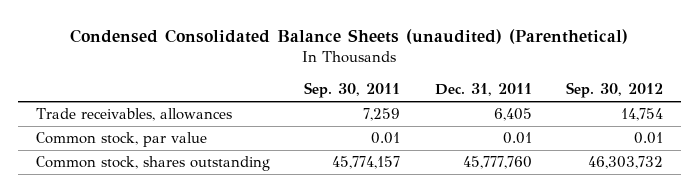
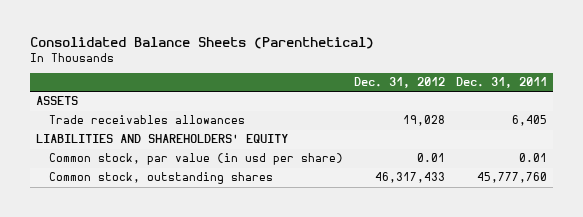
[70,28,629,44] Condensed Consolidated Balance Sheets (unaudited) (Parenthetical) -> [30,37,375,50] Consolidated Balance Sheets (Parenthetical)
[304,82,401,99] Sep. 30, 2011 -> none
[566,82,664,99] Sep. 30, 2012 -> none
none -> [354,77,446,89] Dec. 31, 2012
none -> [35,96,78,106] ASSETS
[35,108,232,122] Trade receivables, allowances -> [49,115,246,125] Trade receivables allowances
none -> [35,134,288,144] LIABILITIES AND SHAREHOLDERS' EQUITY
[35,132,207,148] Common stock, par value -> [49,153,344,166] Common stock, par value (in usd per share)
[35,156,270,172] Common stock, shares outstanding -> [49,172,274,185] Common stock, outstanding shares

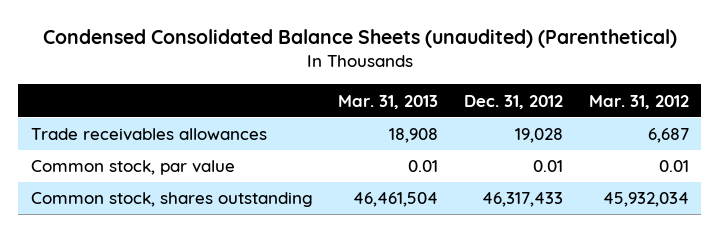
[30,37,375,50] Consolidated Balance Sheets (Parenthetical) -> [42,29,677,49] Condensed Consolidated Balance Sheets (unaudited) (Parenthetical)
[456,77,548,89] Dec. 31, 2011 -> none
none -> [338,94,439,109] Mar. 31, 2013
none -> [588,94,689,109] Mar. 31, 2012
[35,96,78,106] ASSETS -> none
[35,134,288,144] LIABILITIES AND SHAREHOLDERS' EQUITY -> none
[49,153,344,166] Common stock, par value (in usd per share) -> [30,160,235,176] Common stock, par value
[49,172,274,185] Common stock, outstanding shares -> [30,192,313,208] Common stock, shares outstanding

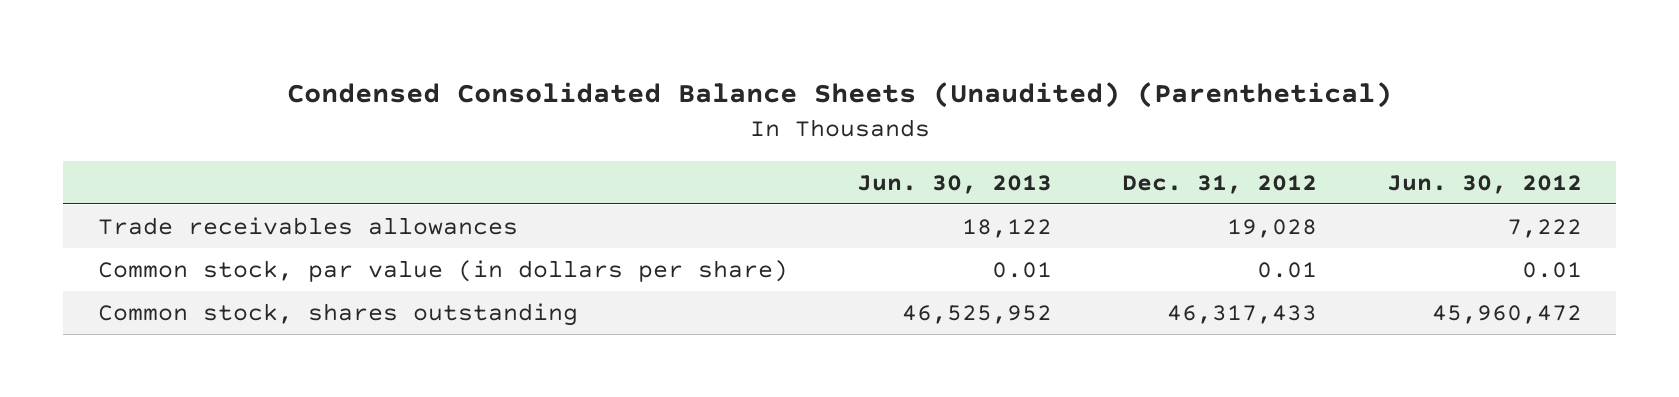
[42,29,677,49] Condensed Consolidated Balance Sheets (unaudited) (Parenthetical) -> [286,81,1392,108] Condensed Consolidated Balance Sheets (Unaudited) (Parenthetical)
[338,94,439,109] Mar. 31, 2013 -> none
[588,94,689,109] Mar. 31, 2012 -> none
none -> [857,174,1053,194] Jun. 30, 2013
none -> [1386,174,1582,194] Jun. 30, 2012
[30,160,235,176] Common stock, par value -> [97,260,788,283] Common stock, par value (in dollars per share)

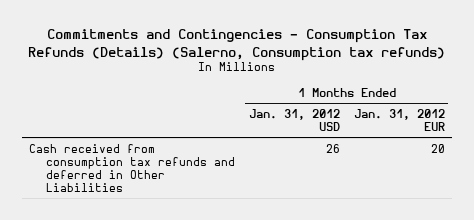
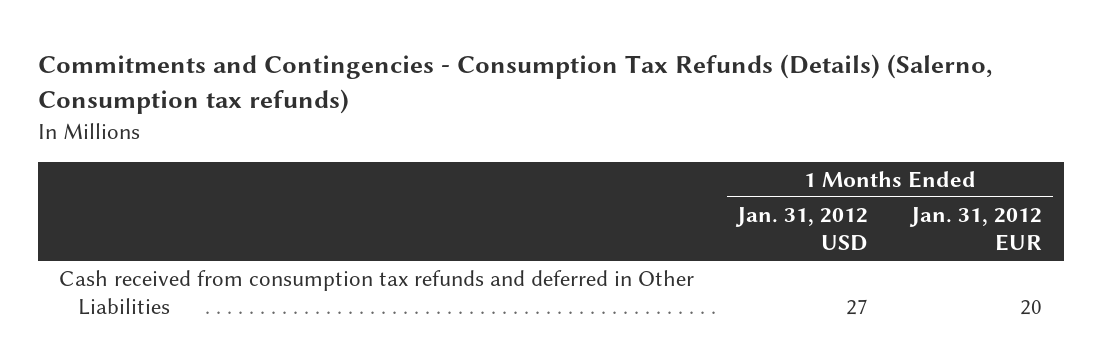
[325,143,340,153] 26 -> [846,299,869,316] 27

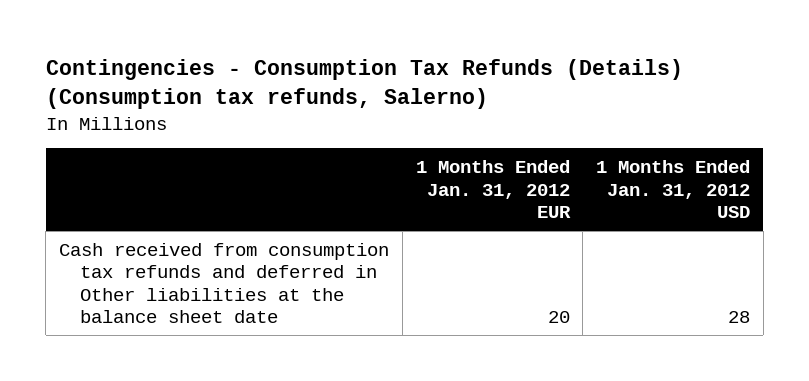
[37,54,992,115] Commitments and Contingencies - Consumption Tax Refunds (Details) (Salerno, Consumption tax refunds) -> [45,59,683,110] Contingencies - Consumption Tax Refunds (Details) (Consumption tax refunds, Salerno)
[59,269,695,316] Cash received from consumption tax refunds and deferred in Other Liabilities -> [59,242,390,324] Cash received from consumption tax refunds and deferred in Other liabilities at the balance sheet date
[846,299,869,316] 27 -> [727,311,750,324] 28

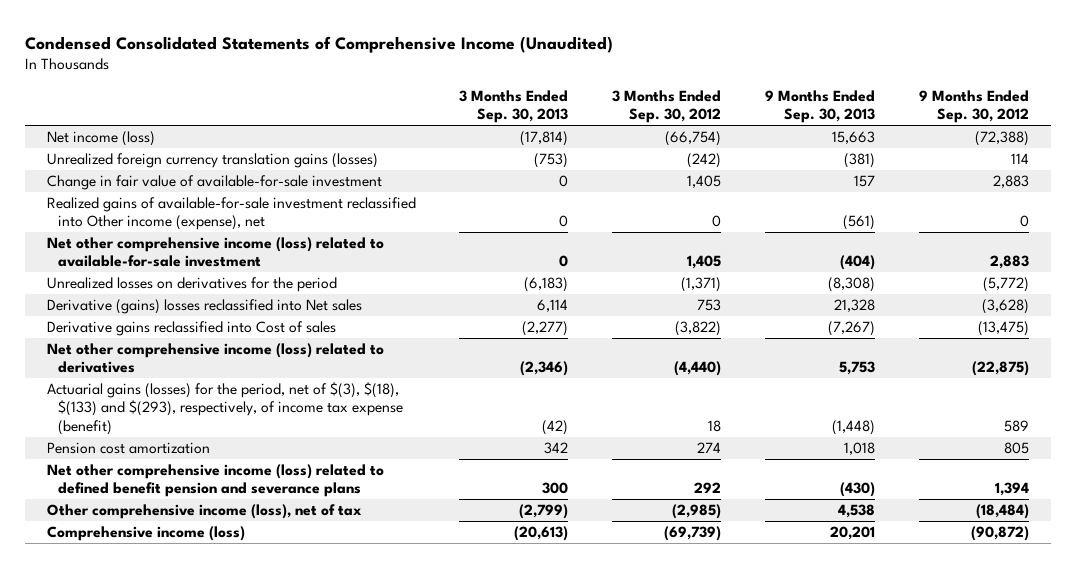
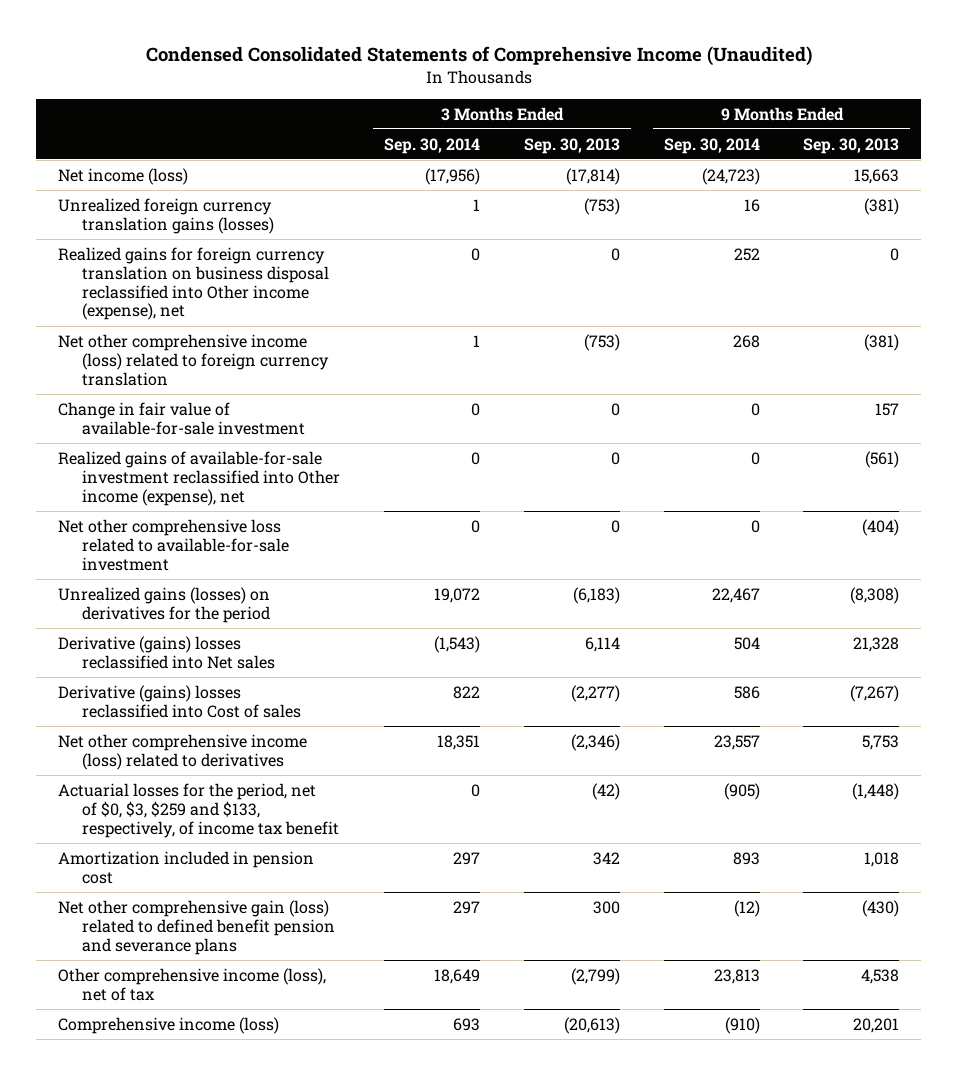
[612,89,722,124] 3 Months Ended Sep. 30, 2012 -> none
[918,89,1029,124] 9 Months Ended Sep. 30, 2012 -> none
none -> [384,137,481,154] Sep. 30, 2014
none -> [663,137,760,154] Sep. 30, 2014
none -> [57,246,330,321] Realized gains for foreign currency translation on business disposal reclassified into Other income (expense), net
none -> [57,333,330,386] Net other comprehensive income (loss) related to foreign currency translation
[46,237,384,268] Net other comprehensive income (loss) related to available-for-sale investment -> [57,518,290,571] Net other comprehensive loss related to available-for-sale investment
[46,277,337,293] Unrealized losses on derivatives for the period -> [57,586,271,623] Unrealized gains (losses) on derivatives for the period
[46,321,336,337] Derivative gains reclassified into Cost of sales -> [57,684,302,718] Derivative (gains) losses reclassified into Cost of sales
[46,382,403,435] Actuarial gains (losses) for the period, net of $(3), $(18), $(133) and $(293), respectively, of income tax expense (benefit) -> [57,782,340,838] Actuarial losses for the period, net of $0, $3, $259 and $133, respectively, of income tax benefit
[46,442,210,455] Pension cost amortization -> [57,850,314,884] Amortization included in pension cost
[46,464,384,498] Net other comprehensive income (loss) related to defined benefit pension and severance plans -> [57,899,336,955] Net other comprehensive gain (loss) related to defined benefit pension and severance plans

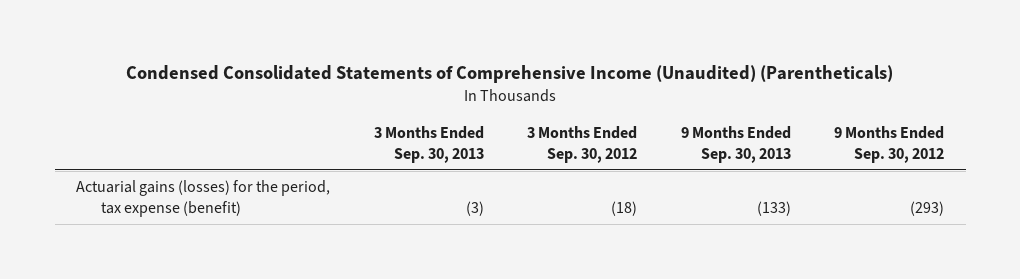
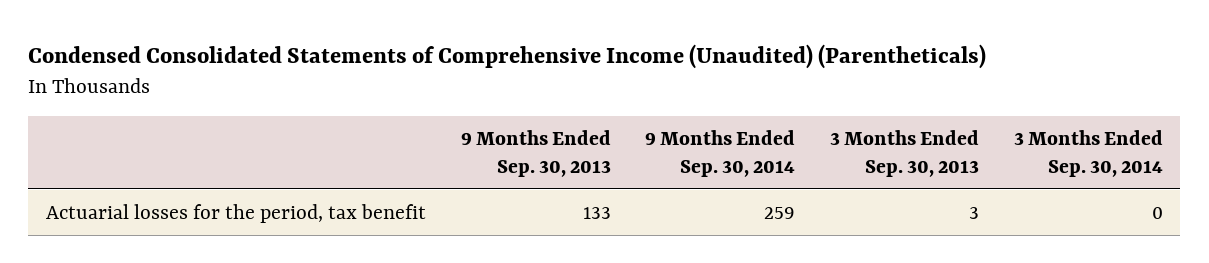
[527,126,638,163] 3 Months Ended Sep. 30, 2012 -> none
[834,126,945,163] 9 Months Ended Sep. 30, 2012 -> none
none -> [645,129,796,177] 9 Months Ended Sep. 30, 2014
none -> [1013,129,1163,177] 3 Months Ended Sep. 30, 2014
[76,180,331,217] Actuarial gains (losses) for the period, tax expense (benefit) -> [45,203,426,223] Actuarial losses for the period, tax benefit
[465,200,484,216] (3) -> [969,206,980,219] 3
[756,200,791,216] (133) -> [582,206,611,219] 133

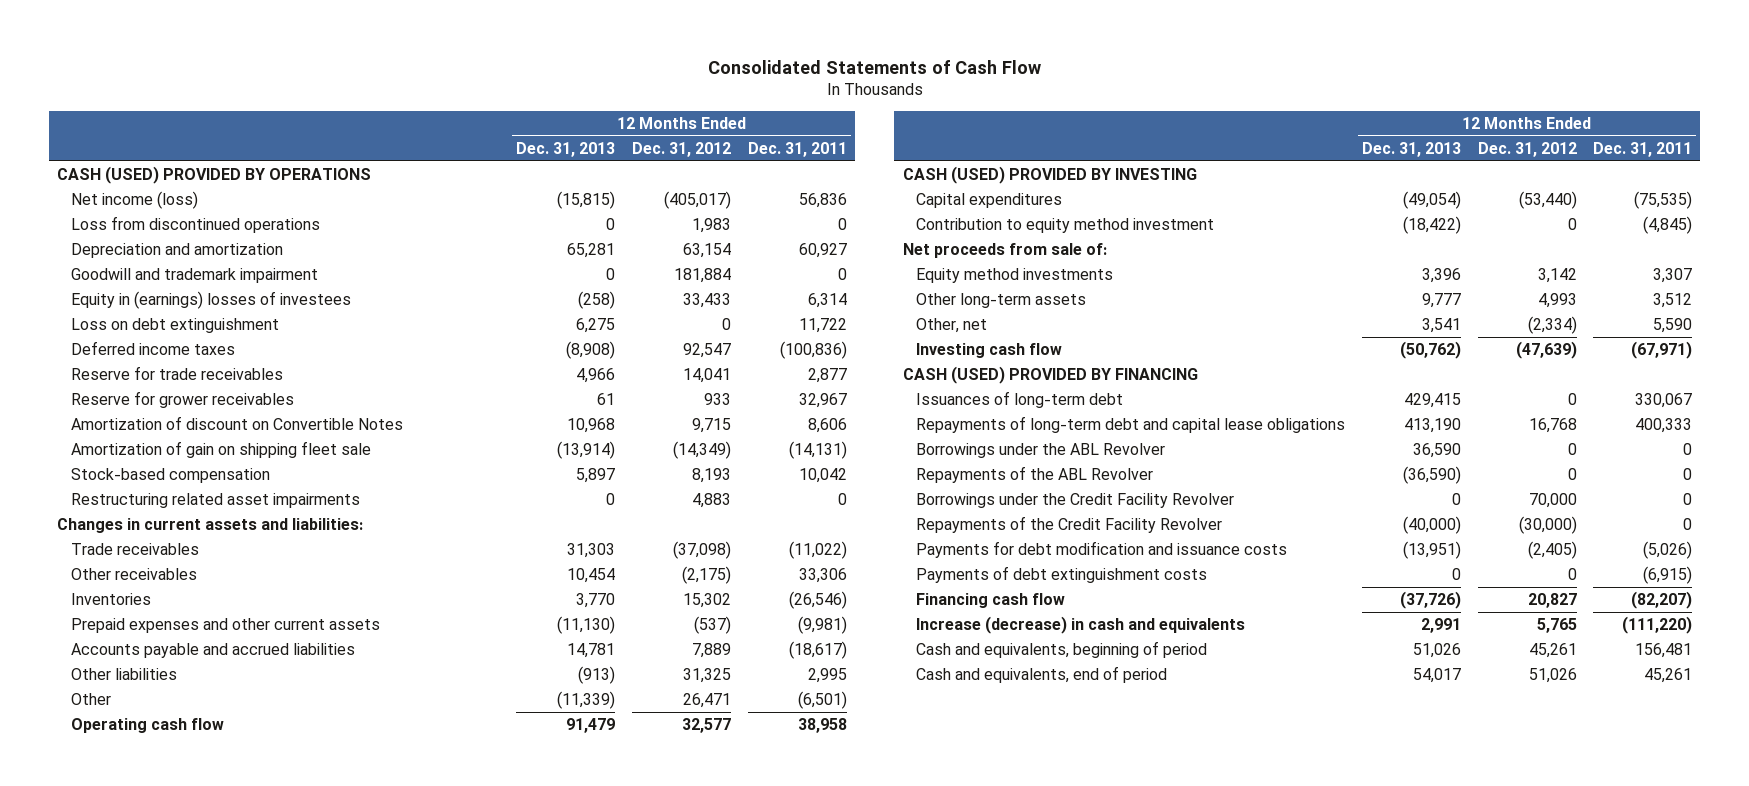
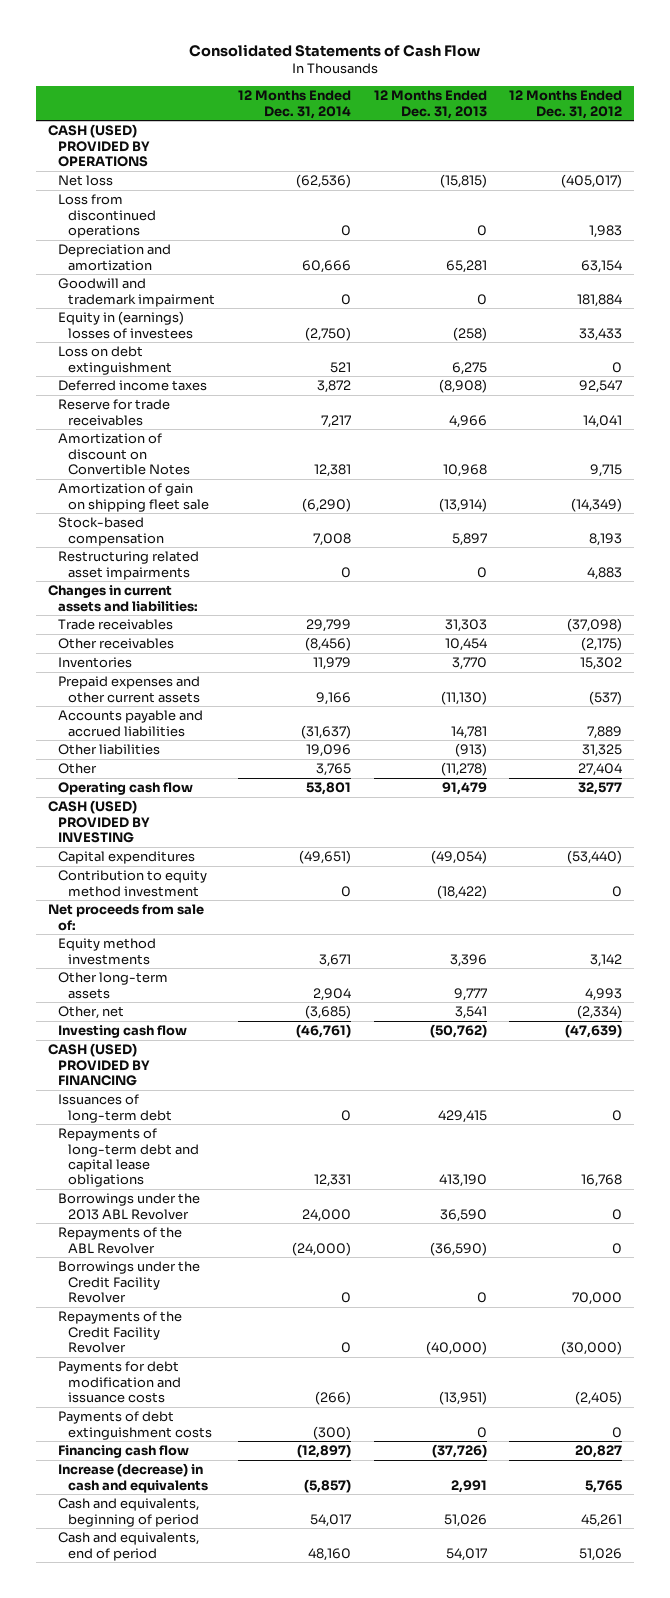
[747,141,847,157] Dec. 31, 2011 -> none
none -> [237,90,351,119] 12 Months Ended Dec. 31, 2014
[70,191,198,210] Net income (loss) -> [57,175,113,187] Net loss
[70,391,294,409] Reserve for grower receivables -> none
[557,691,616,710] (11,339) -> [440,762,487,777] (11,278)
[683,693,732,709] 26,471 -> [578,763,623,777] 27,404
[916,443,1166,459] Borrowings under the ABL Revolver -> [57,1193,200,1220] Borrowings under the 2013 ABL Revolver

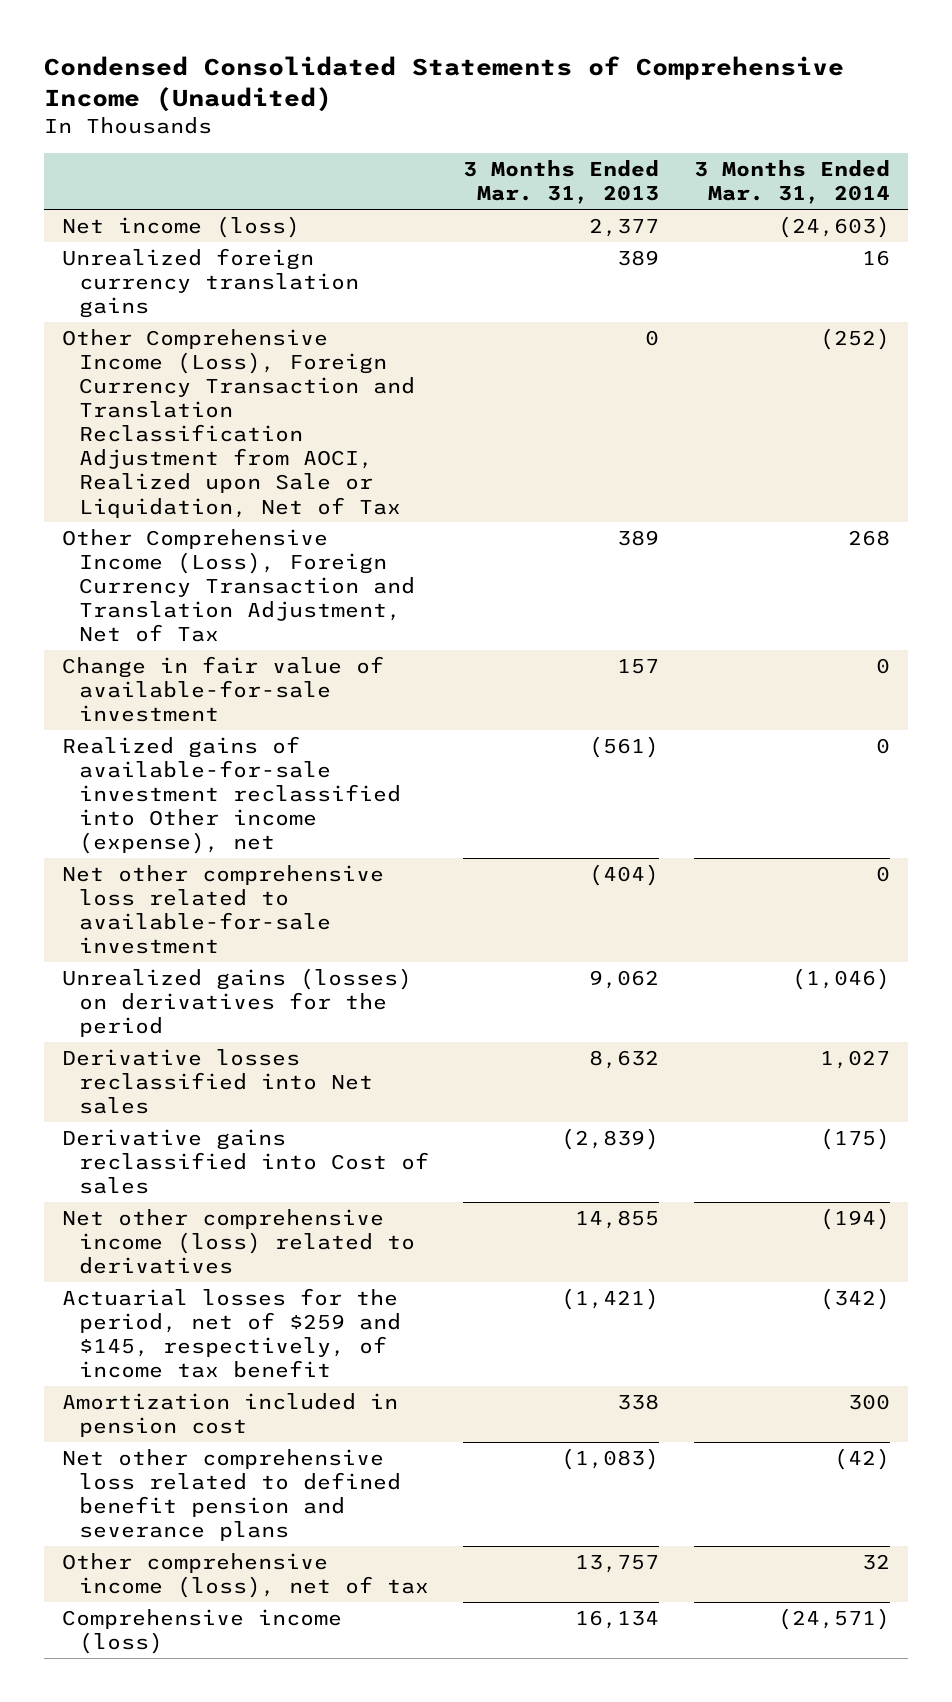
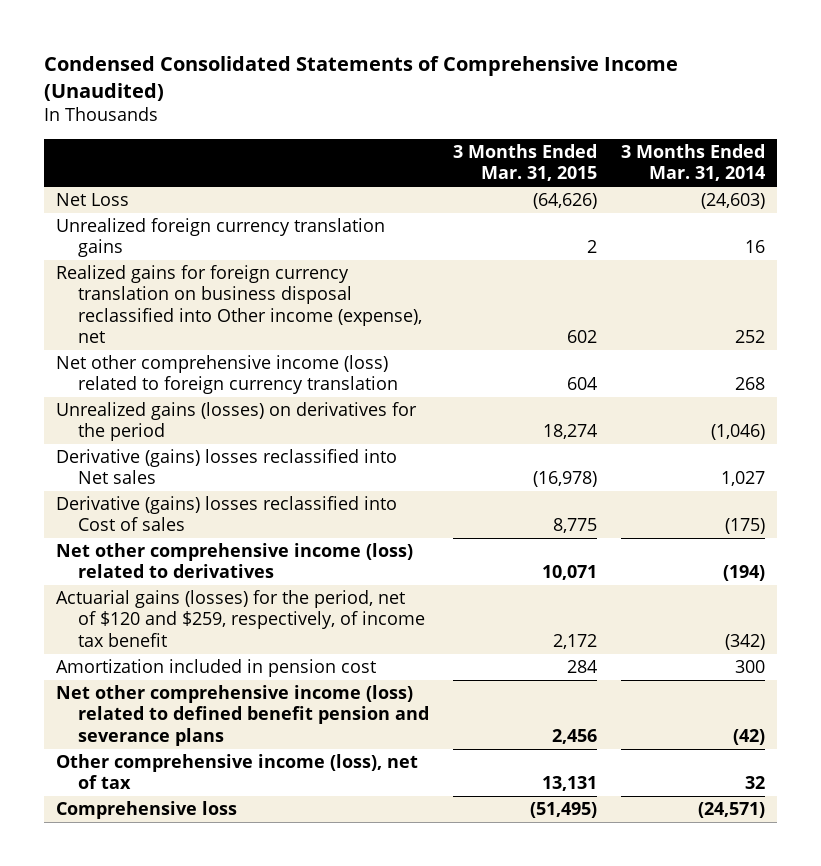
[463,160,660,205] 3 Months Ended Mar. 31, 2013 -> none
none -> [453,144,598,182] 3 Months Ended Mar. 31, 2015
[61,215,300,238] Net income (loss) -> [55,193,129,207] Net Loss
[61,655,384,723] Change in fair value of available-for-sale investment -> none
[61,735,401,855] Realized gains of available-for-sale investment reclassified into Other income (expense), net -> none
[61,864,384,955] Net other comprehensive loss related to available-for-sale investment -> none
[61,328,415,518] Other Comprehensive Income (Loss), Foreign Currency Transaction and Translation Reclassification Adjustment from AOCI, Realized upon Sale or Liquidation, Net of Tax -> [55,265,422,344] Realized gains for foreign currency translation on business disposal reclassified into Other income (expense), net
[820,327,891,350] (252) -> [735,330,766,344] 252
[61,528,415,643] Other Comprehensive Income (Loss), Foreign Currency Transaction and Translation Adjustment, Net of Tax -> [55,355,398,395] Net other comprehensive income (loss) related to foreign currency translation
[61,1048,373,1115] Derivative losses reclassified into Net sales -> [55,449,397,485] Derivative (gains) losses reclassified into Net sales
[61,1128,429,1195] Derivative gains reclassified into Cost of sales -> [55,496,397,532] Derivative (gains) losses reclassified into Cost of sales
[61,1287,401,1379] Actuarial losses for the period, net of $259 and $145, respectively, of income tax benefit -> [55,590,425,647] Actuarial gains (losses) for the period, net of $120 and $259, respectively, of income tax benefit
[61,1448,401,1542] Net other comprehensive loss related to defined benefit pension and severance plans -> [55,685,429,746] Net other comprehensive income (loss) related to defined benefit pension and severance plans
[61,1608,342,1654] Comprehensive income (loss) -> [55,801,237,820] Comprehensive loss

